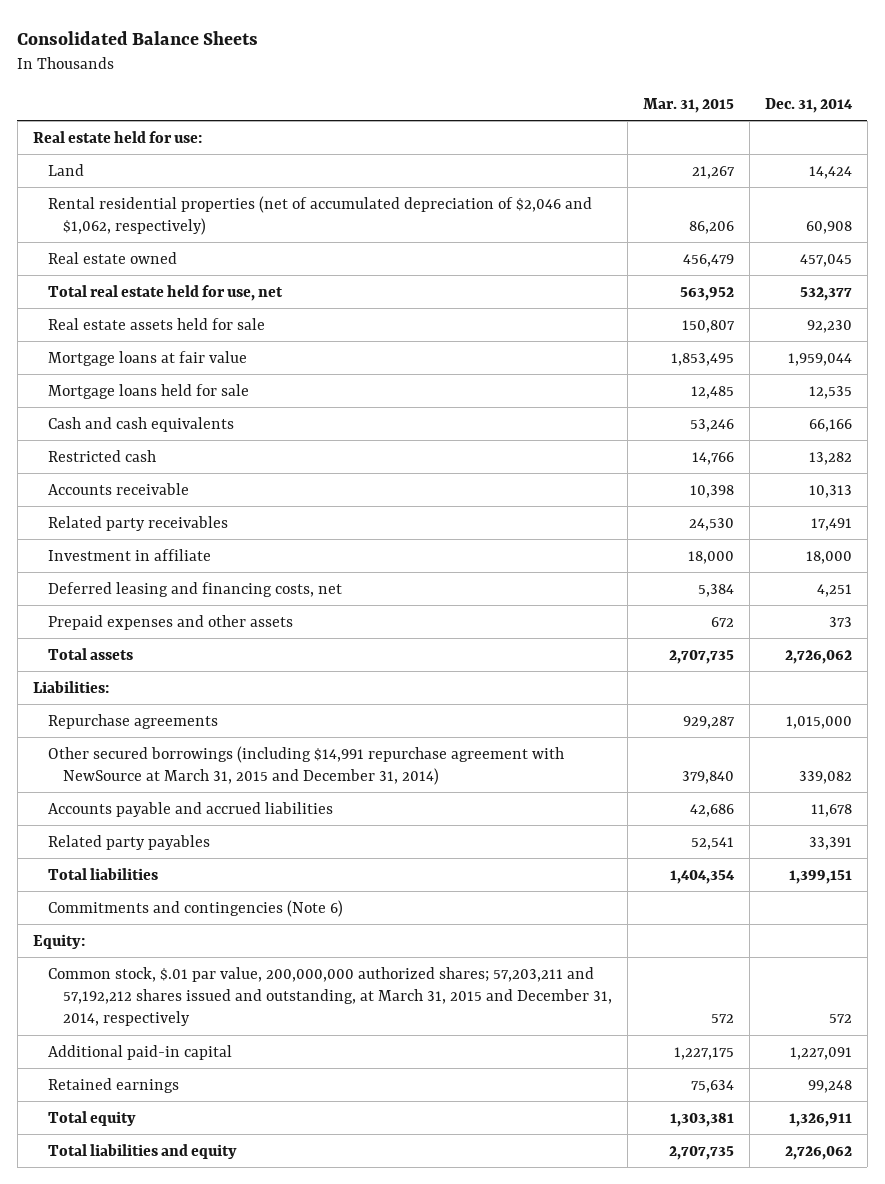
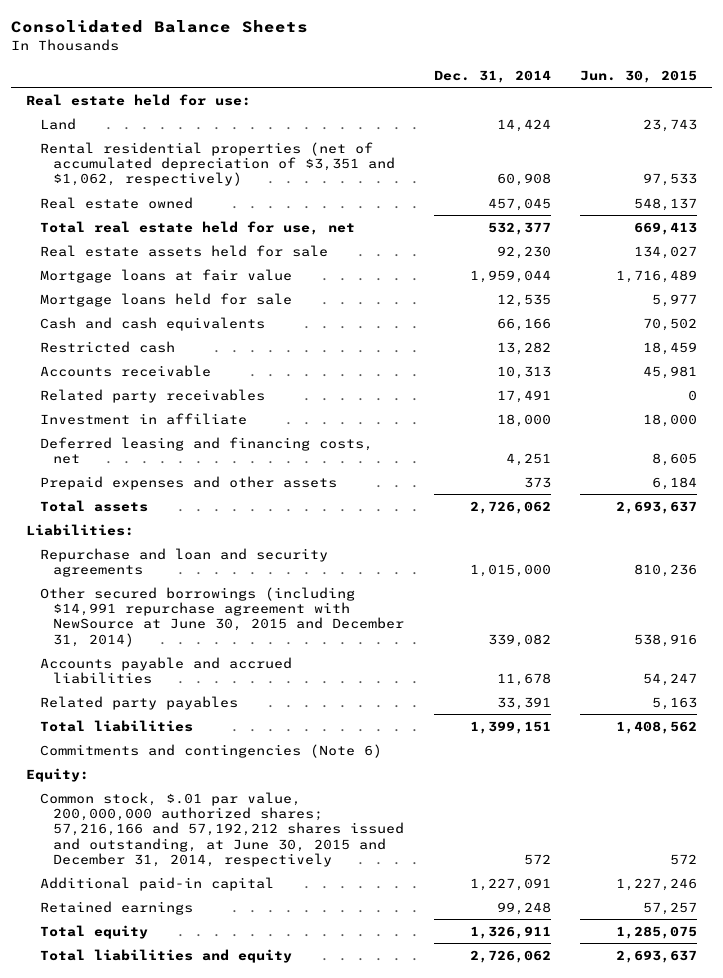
[642,97,734,113] Mar. 31, 2015 -> none
none -> [580,69,698,83] Jun. 30, 2015
[47,195,592,235] Rental residential properties (net of accumulated depreciation of $2,046 and $1,062, respectively) -> [39,141,396,187] Rental residential properties (net of accumulated depreciation of $3,351 and $1,062, respectively)
[47,713,218,729] Repurchase agreements -> [39,547,328,578] Repurchase and loan and security agreements
[47,745,564,785] Other secured borrowings (including $14,991 repurchase agreement with NewSource at March 31, 2015 and December 31, 2014) -> [39,586,405,647] Other secured borrowings (including $14,991 repurchase agreement with NewSource at June 30, 2015 and December 31, 2014)
[47,966,612,1027] Common stock, $.01 par value, 200,000,000 authorized shares; 57,203,211 and 57,192,212 shares issued and outstanding, at March 31, 2015 and December 31, 2014, respectively -> [39,791,405,868] Common stock, $.01 par value, 200,000,000 authorized shares; 57,216,166 and 57,192,212 shares issued and outstanding, at June 30, 2015 and December 31, 2014, respectively

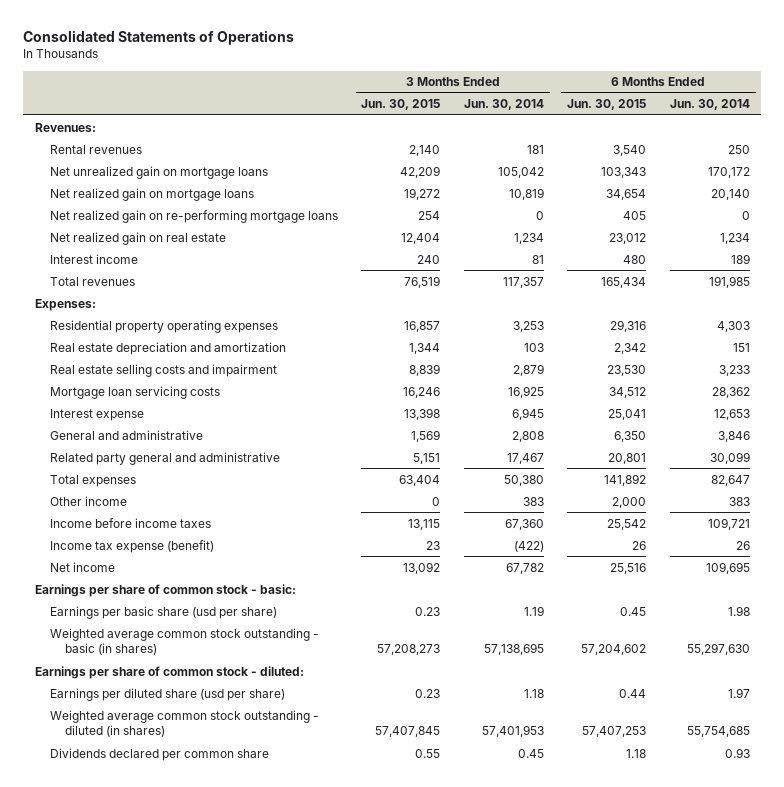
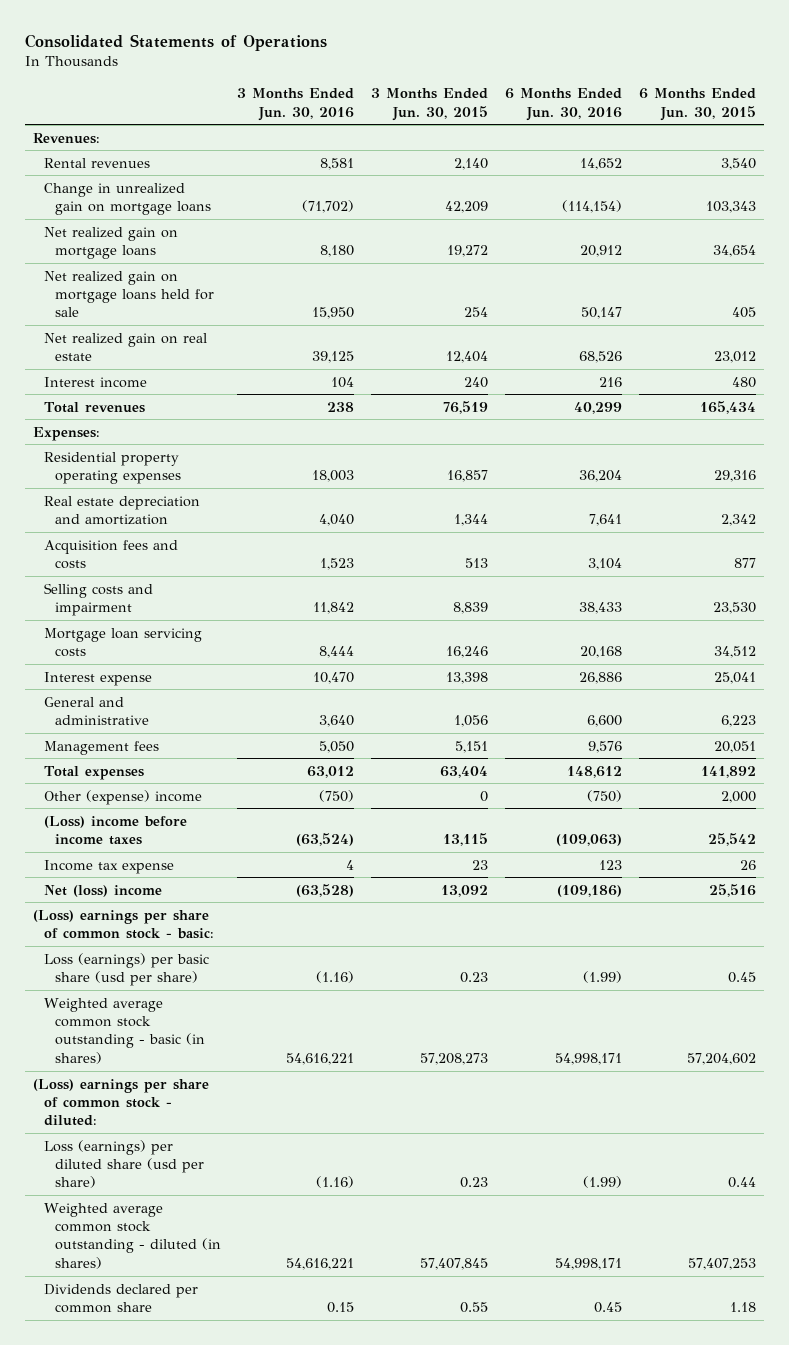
[463,99,544,111] Jun. 30, 2014 -> none
[669,99,750,111] Jun. 30, 2014 -> none
none -> [237,88,355,121] 3 Months Ended Jun. 30, 2016
none -> [505,88,623,121] 6 Months Ended Jun. 30, 2016
[50,165,269,179] Net unrealized gain on mortgage loans -> [43,182,211,215] Change in unrealized gain on mortgage loans
[50,209,339,223] Net realized gain on re-performing mortgage loans -> [43,270,214,318] Net realized gain on mortgage loans held for sale
none -> [43,539,178,569] Acquisition fees and costs
[50,363,278,377] Real estate selling costs and impairment -> [43,582,153,616] Selling costs and impairment
[50,451,281,465] Related party general and administrative -> none
[411,429,441,442] 1,569 -> [454,714,489,727] 1,056
[614,430,647,442] 6,350 -> [721,714,757,727] 6,223
none -> [43,740,159,755] Management fees
[50,495,128,506] Other income -> [43,789,202,805] Other (expense) income
[50,517,212,528] Income before income taxes -> [43,815,187,845] (Loss) income before income taxes
[50,539,215,553] Income tax expense (benefit) -> [43,859,174,874] Income tax expense
[50,561,116,572] Net income -> [43,884,162,897] Net (loss) income
[34,583,296,597] Earnings per share of common stock - basic: -> [33,909,214,939] (Loss) earnings per share of common stock - basic:
[50,605,278,619] Earnings per basic share (usd per share) -> [43,952,209,986] Loss (earnings) per basic share (usd per share)
[34,665,304,679] Earnings per share of common stock - diluted: -> [33,1078,210,1127] (Loss) earnings per share of common stock - diluted:
[50,687,286,701] Earnings per diluted share (usd per share) -> [43,1139,204,1189] Loss (earnings) per diluted share (usd per share)

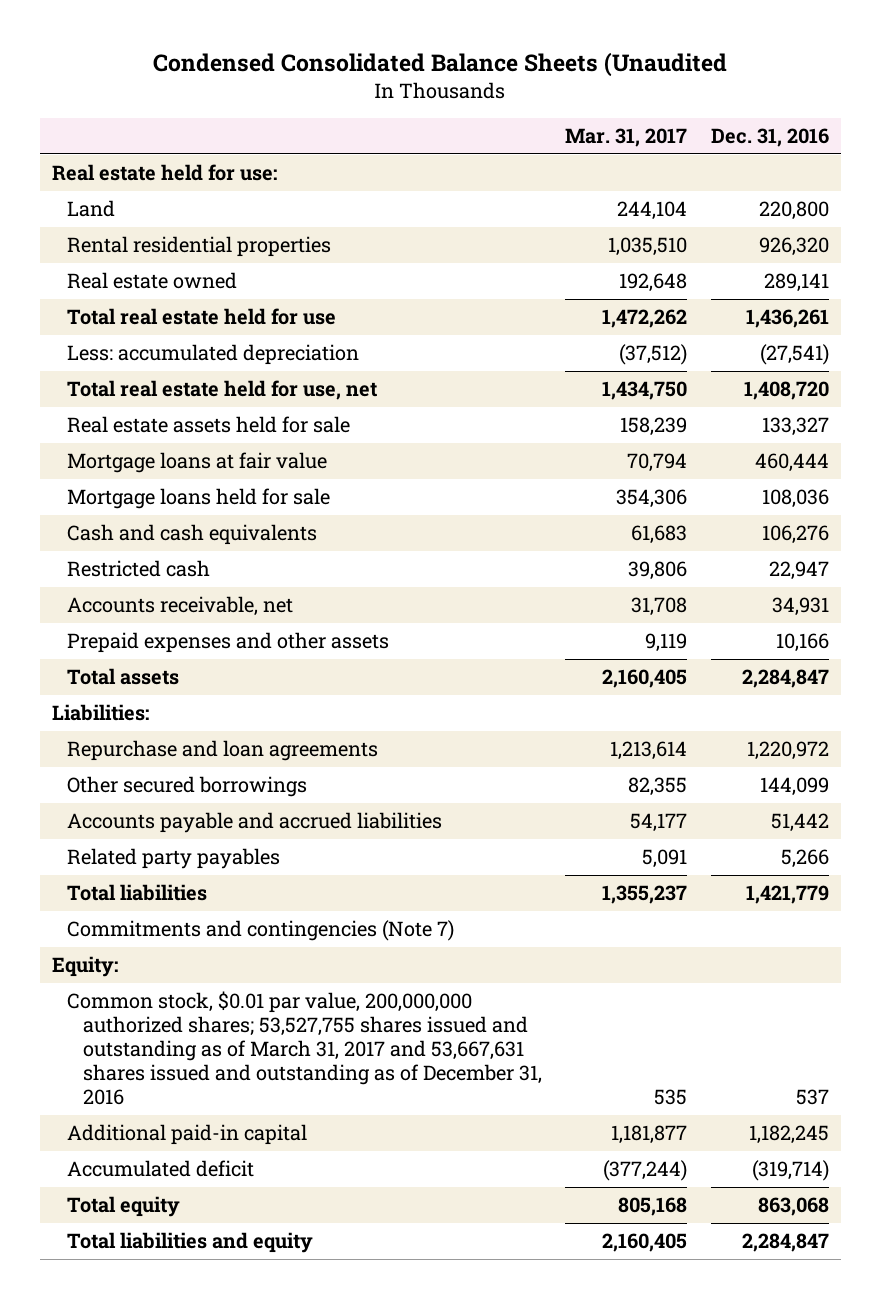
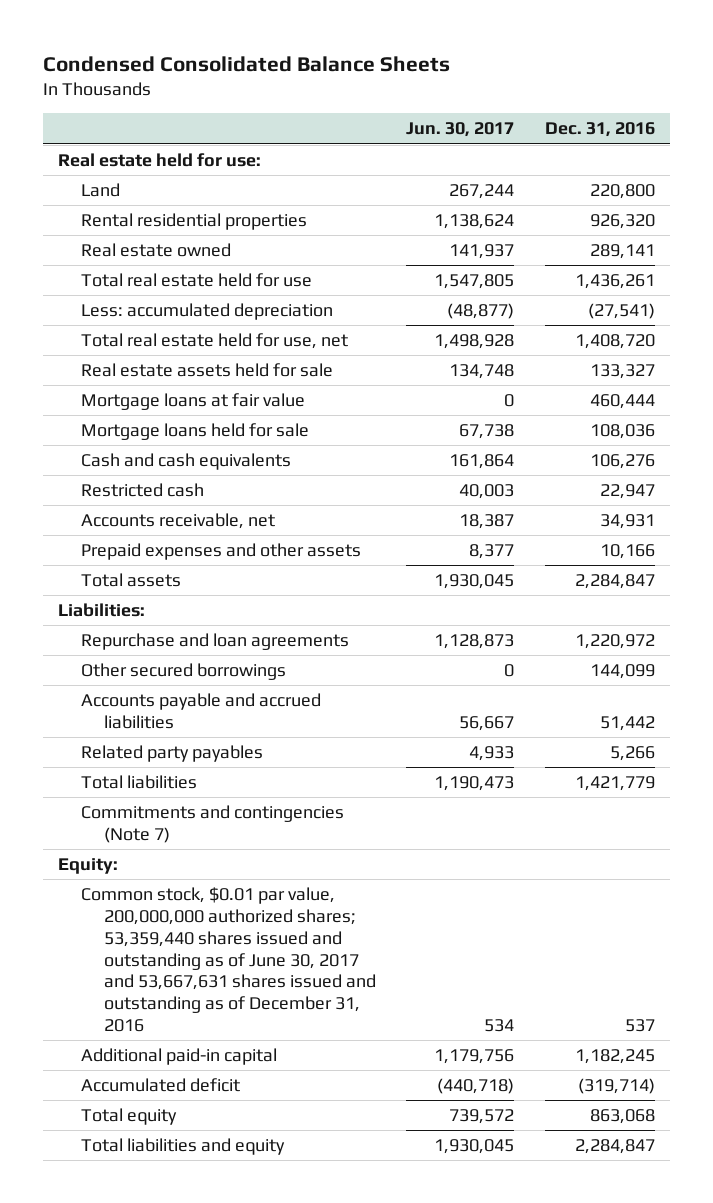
[153,52,728,78] Condensed Consolidated Balance Sheets (Unaudited -> [42,55,450,72] Condensed Consolidated Balance Sheets
[565,128,688,148] Mar. 31, 2017 -> none
none -> [406,122,515,138] Jun. 30, 2017
[67,991,542,1106] Common stock, $0.01 par value, 200,000,000 authorized shares; 53,527,755 shares issued and outstanding as of March 31, 2017 and 53,667,631 shares issued and outstanding as of December 31, 2016 -> [80,887,376,1033] Common stock, $0.01 par value, 200,000,000 authorized shares; 53,359,440 shares issued and outstanding as of June 30, 2017 and 53,667,631 shares issued and outstanding as of December 31, 2016

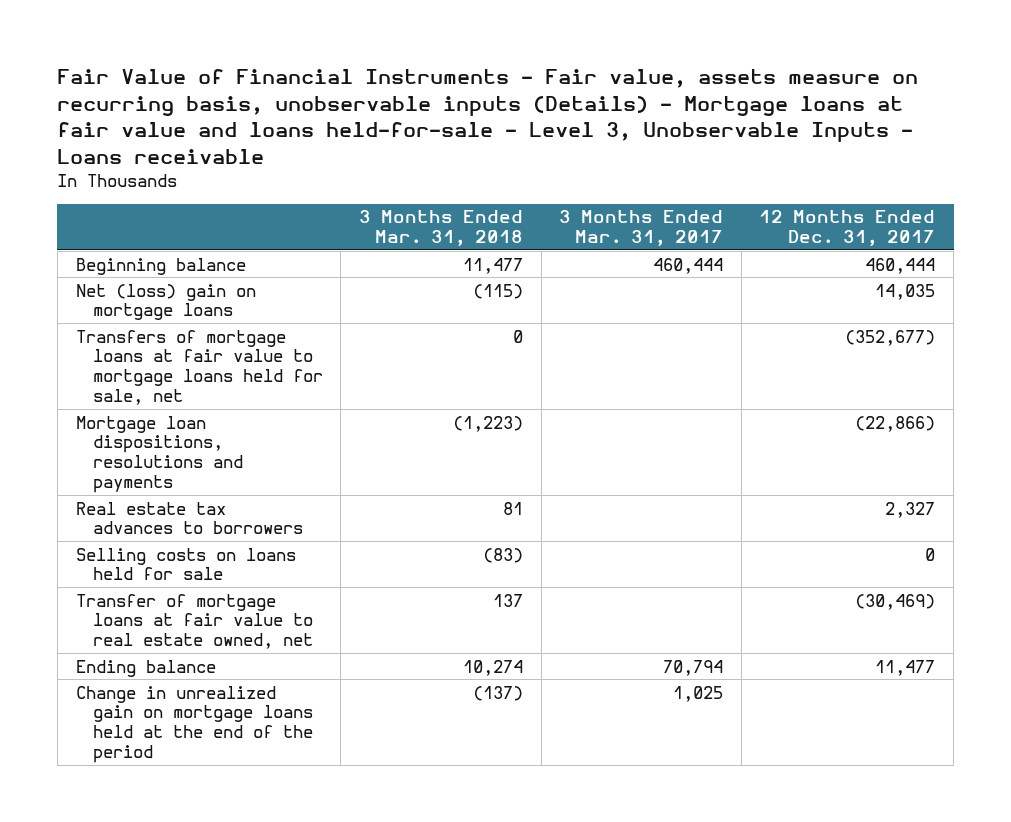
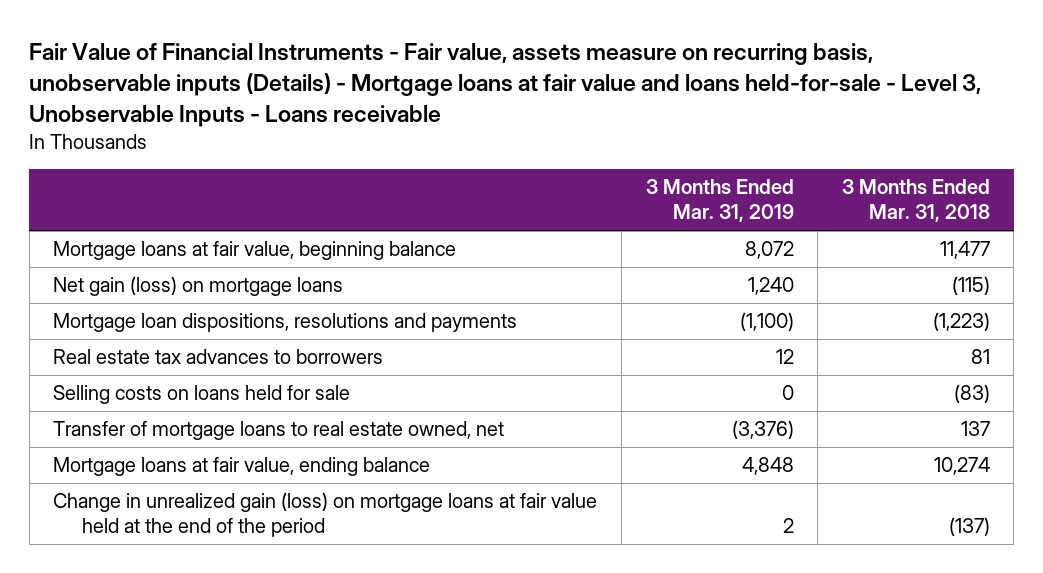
[559,210,724,247] 3 Months Ended Mar. 31, 2017 -> none
[759,210,936,247] 12 Months Ended Dec. 31, 2017 -> none
none -> [645,179,794,223] 3 Months Ended Mar. 31, 2019
[75,329,323,406] Transfers of mortgage loans at fair value to mortgage loans held for sale, net -> none
[75,257,246,275] Beginning balance -> [53,241,457,261] Mortgage loans at fair value, beginning balance
[75,283,256,321] Net (loss) gain on mortgage loans -> [53,276,344,297] Net gain (loss) on mortgage loans
[75,593,313,650] Transfer of mortgage loans at fair value to real estate owned, net -> [53,421,505,441] Transfer of mortgage loans to real estate owned, net
[75,659,216,677] Ending balance -> [53,457,431,477] Mortgage loans at fair value, ending balance
[75,685,313,764] Change in unrealized gain on mortgage loans held at the end of the period -> [53,492,598,538] Change in unrealized gain (loss) on mortgage loans at fair value held at the end of the period

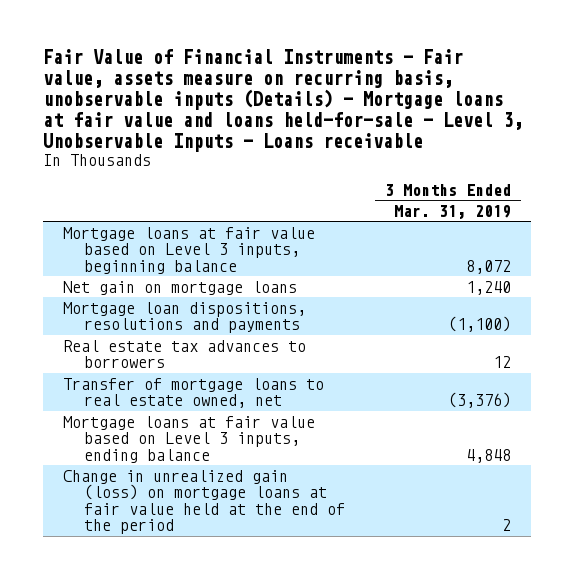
[841,179,990,223] 3 Months Ended Mar. 31, 2018 -> none
[53,241,457,261] Mortgage loans at fair value, beginning balance -> [63,226,316,274] Mortgage loans at fair value based on Level 3 inputs, beginning balance
[53,276,344,297] Net gain (loss) on mortgage loans -> [63,280,298,295] Net gain on mortgage loans
[53,385,351,405] Selling costs on loans held for sale -> none
[53,457,431,477] Mortgage loans at fair value, ending balance -> [63,415,316,463] Mortgage loans at fair value based on Level 3 inputs, ending balance

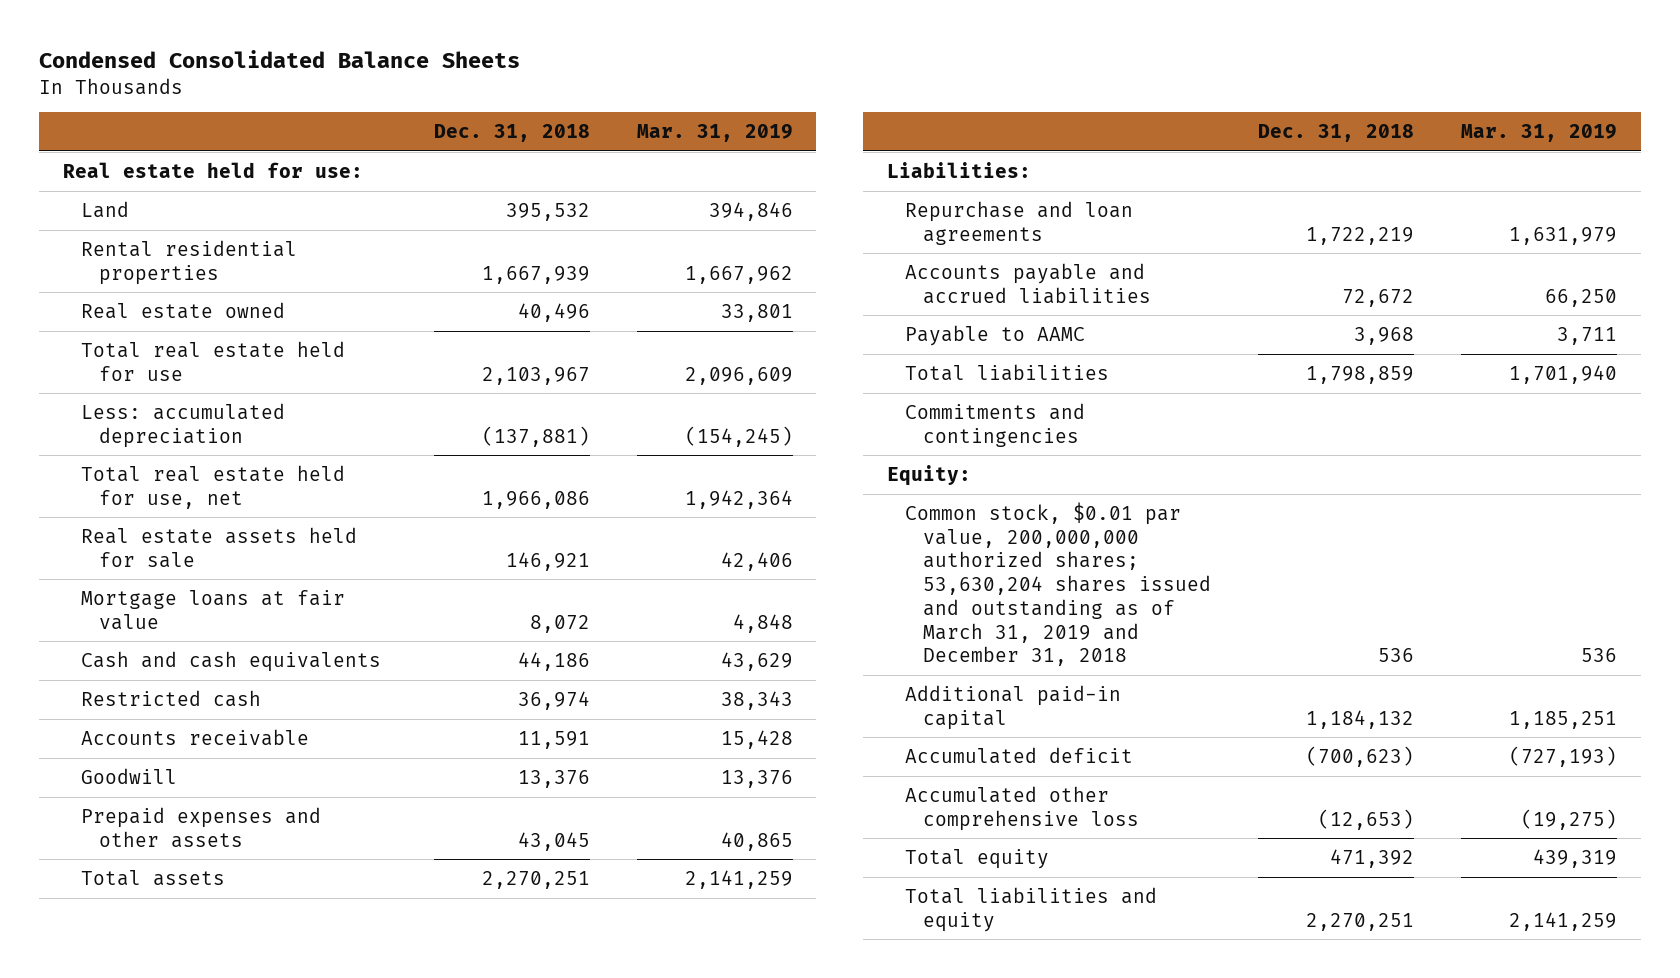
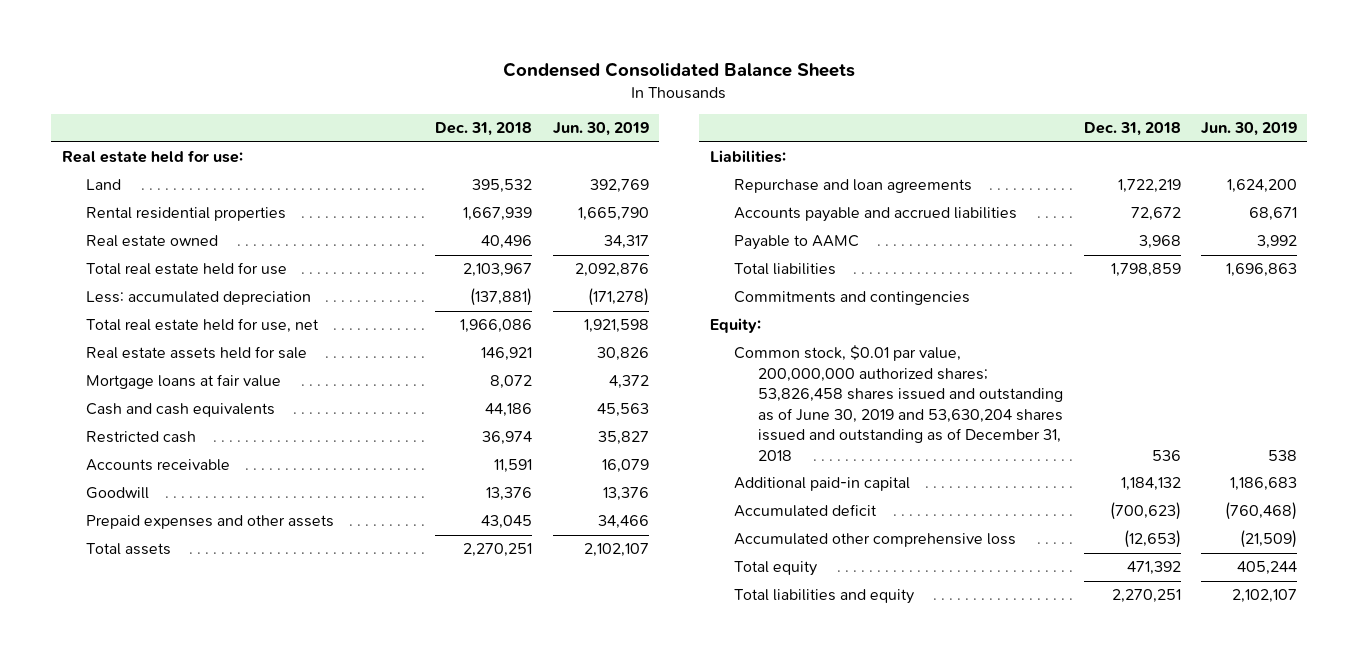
[636,124,793,143] Mar. 31, 2019 -> none
none -> [552,122,649,137] Jun. 30, 2019
[904,501,1212,667] Common stock, $0.01 par value, 200,000,000 authorized shares; 53,630,204 shares issued and outstanding as of March 31, 2019 and December 31, 2018 -> [733,345,1064,461] Common stock, $0.01 par value, 200,000,000 authorized shares; 53,826,458 shares issued and outstanding as of June 30, 2019 and 53,630,204 shares issued and outstanding as of December 31, 2018

